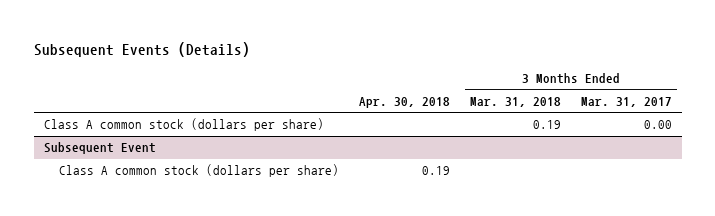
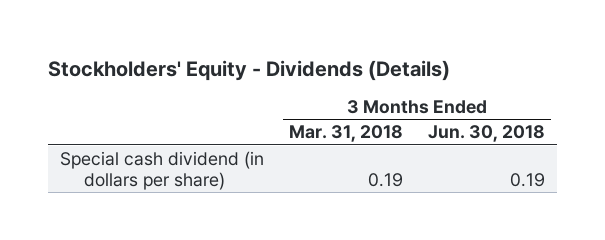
[33,41,250,57] Subsequent Events (Details) -> [47,59,450,81] Stockholders' Equity - Dividends (Details)
[358,97,450,109] Apr. 30, 2018 -> none
[580,97,672,108] Mar. 31, 2017 -> none
none -> [427,125,545,143] Jun. 30, 2018
[43,142,156,155] Subsequent Event -> none
[59,164,340,178] Class A common stock (dollars per share) -> none
[43,118,324,132] Class A common stock (dollars per share) -> [60,151,265,190] Special cash dividend (in dollars per share)

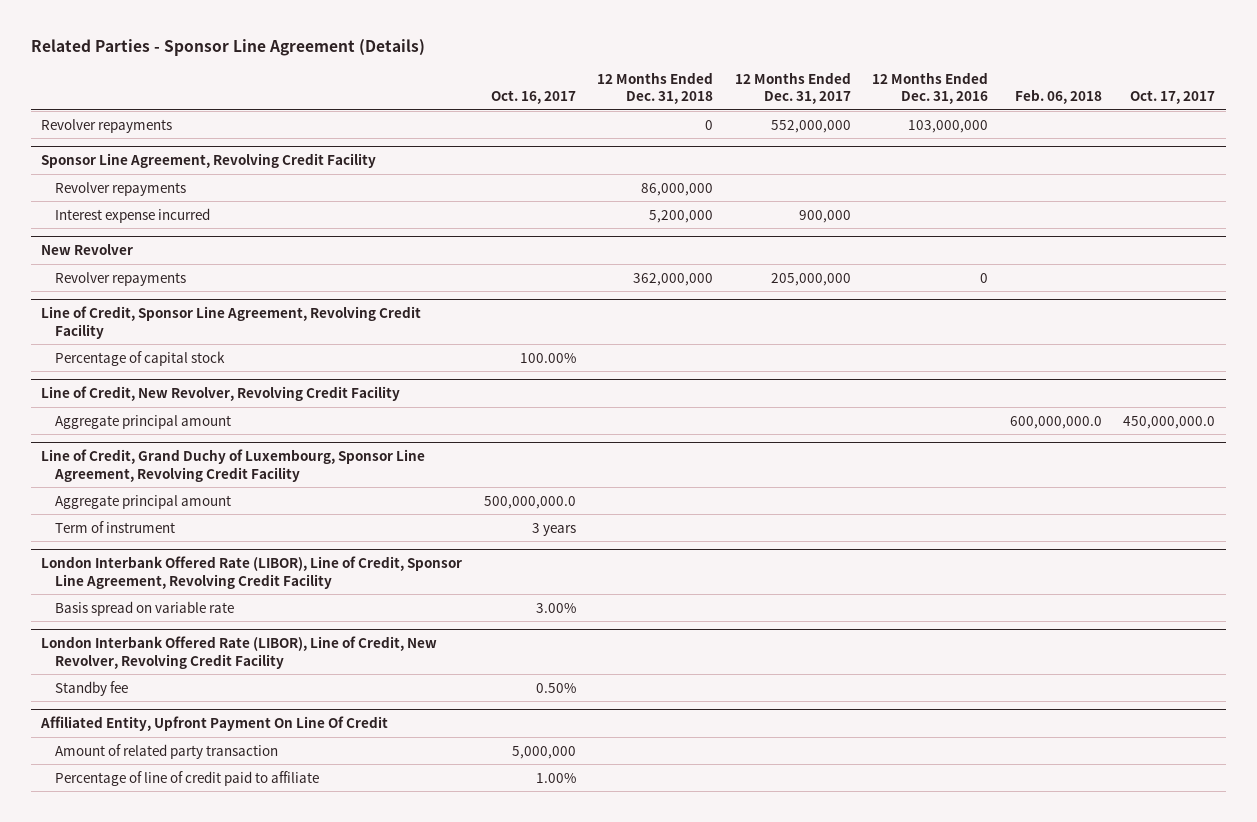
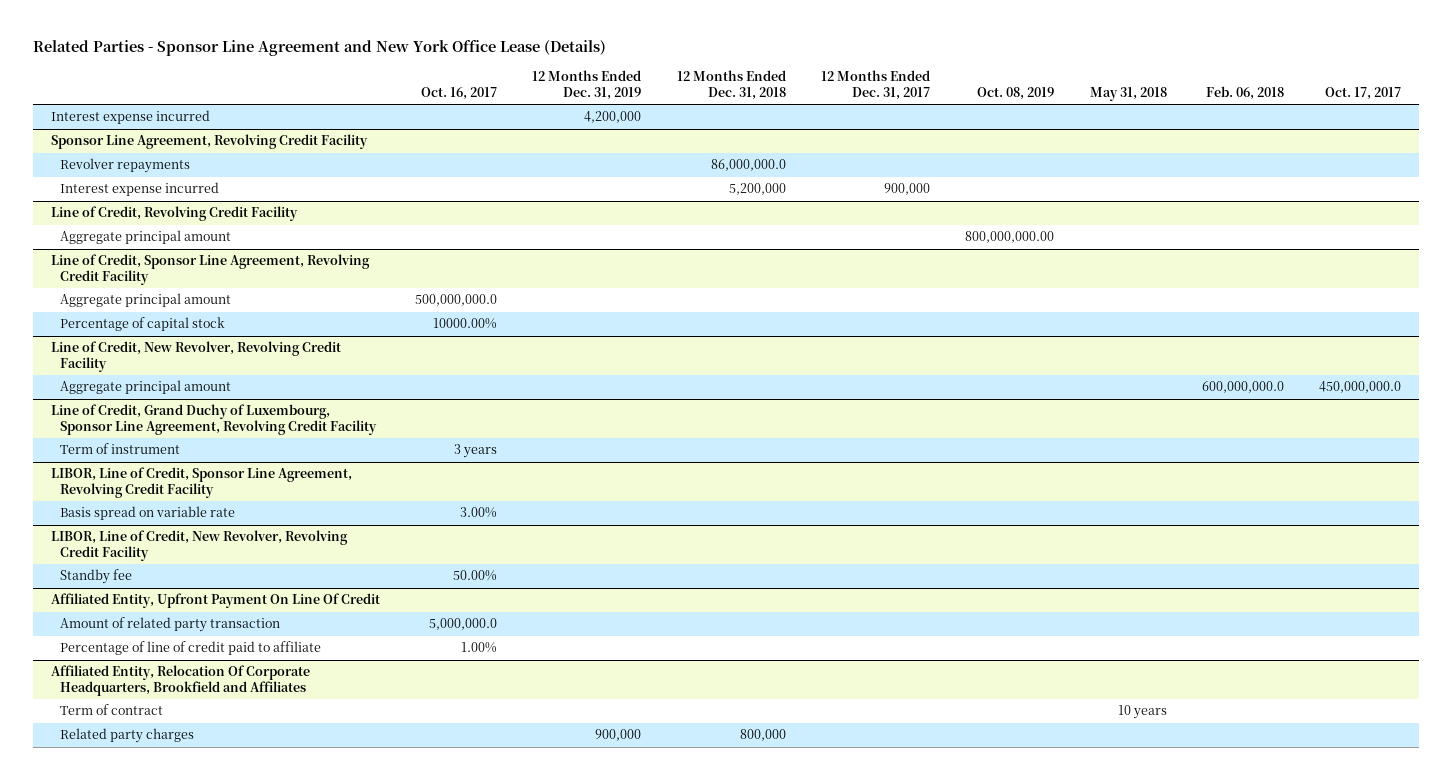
[30,38,425,56] Related Parties - Sponsor Line Agreement (Details) -> [32,40,606,57] Related Parties - Sponsor Line Agreement and New York Office Lease (Details)
[872,71,989,105] 12 Months Ended Dec. 31, 2016 -> none
none -> [532,70,642,101] 12 Months Ended Dec. 31, 2019
none -> [977,87,1055,101] Oct. 08, 2019
none -> [1089,87,1167,102] May 31, 2018
[41,118,173,133] Revolver repayments -> none
none -> [50,110,210,125] Interest expense incurred
[641,182,714,196] 86,000,000 -> [710,159,786,172] 86,000,000.0
[41,244,134,256] New Revolver -> none
[54,271,186,286] Revolver repayments -> none
none -> [50,206,298,222] Line of Credit, Revolving Credit Facility
none -> [60,230,232,245] Aggregate principal amount
none -> [60,293,232,308] Aggregate principal amount
[519,352,576,363] 100.00% -> [432,318,497,330] 10000.00%
[54,494,231,509] Aggregate principal amount -> none
[41,556,463,589] London Interbank Offered Rate (LIBOR), Line of Credit, Sponsor Line Agreement, Revolving Credit Facility -> [50,467,352,499] LIBOR, Line of Credit, Sponsor Line Agreement, Revolving Credit Facility
[41,636,438,669] London Interbank Offered Rate (LIBOR), Line of Credit, New Revolver, Revolving Credit Facility -> [50,530,348,562] LIBOR, Line of Credit, New Revolver, Revolving Credit Facility
[535,682,576,693] 0.50% -> [452,570,497,582] 50.00%
[511,745,576,759] 5,000,000 -> [428,618,497,631] 5,000,000.0
none -> [50,665,310,697] Affiliated Entity, Relocation Of Corporate Headquarters, Brookfield and Affiliates
none -> [60,704,164,716] Term of contract
none -> [60,728,195,744] Related party charges

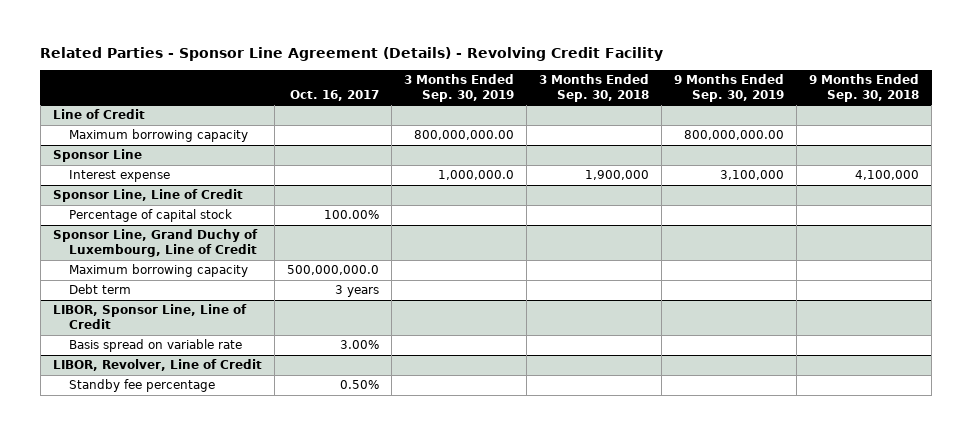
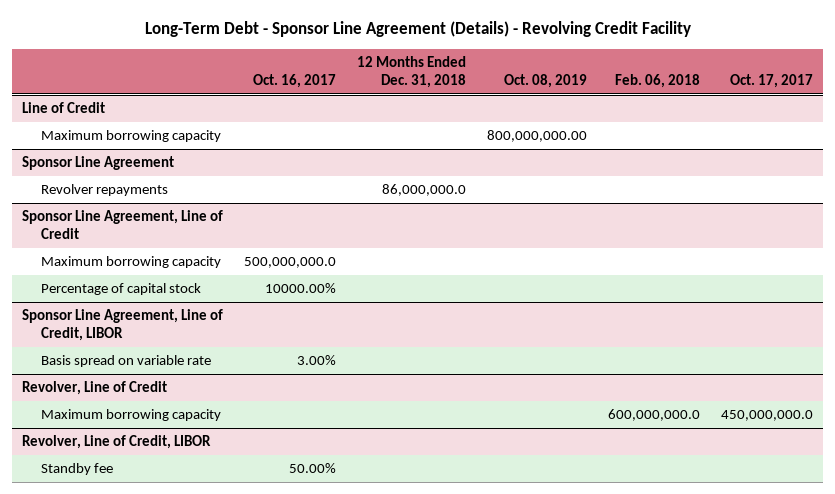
[40,47,664,62] Related Parties - Sponsor Line Agreement (Details) - Revolving Credit Facility -> [144,21,691,38] Long-Term Debt - Sponsor Line Agreement (Details) - Revolving Credit Facility
[403,73,514,102] 3 Months Ended Sep. 30, 2019 -> none
[538,73,649,102] 3 Months Ended Sep. 30, 2018 -> none
[674,73,785,102] 9 Months Ended Sep. 30, 2019 -> none
[809,73,920,102] 9 Months Ended Sep. 30, 2018 -> none
none -> [357,55,467,89] 12 Months Ended Dec. 31, 2018
none -> [503,74,587,89] Oct. 08, 2019
none -> [614,74,700,89] Feb. 06, 2018
none -> [729,74,813,89] Oct. 17, 2017
[68,170,170,183] Interest expense -> none
[52,229,258,257] Sponsor Line, Grand Duchy of Luxembourg, Line of Credit -> none
[68,264,248,278] Maximum borrowing capacity -> none
[68,284,131,295] Debt term -> none
[52,149,142,163] Sponsor Line -> [22,155,175,170] Sponsor Line Agreement
none -> [40,183,168,196] Revolver repayments
[52,189,243,203] Sponsor Line, Line of Credit -> [22,209,224,240] Sponsor Line Agreement, Line of Credit
none -> [40,255,221,268] Maximum borrowing capacity
[323,210,379,220] 100.00% -> [265,282,337,293] 10000.00%
[52,304,247,329] LIBOR, Sponsor Line, Line of Credit -> [22,308,224,342] Sponsor Line Agreement, Line of Credit, LIBOR
none -> [22,380,168,395] Revolver, Line of Credit
none -> [40,408,221,421] Maximum borrowing capacity
[52,359,262,372] LIBOR, Revolver, Line of Credit -> [22,434,212,449] Revolver, Line of Credit, LIBOR
[68,379,215,393] Standby fee percentage -> [40,462,113,475] Standby fee
[339,380,379,390] 0.50% -> [289,462,337,473] 50.00%

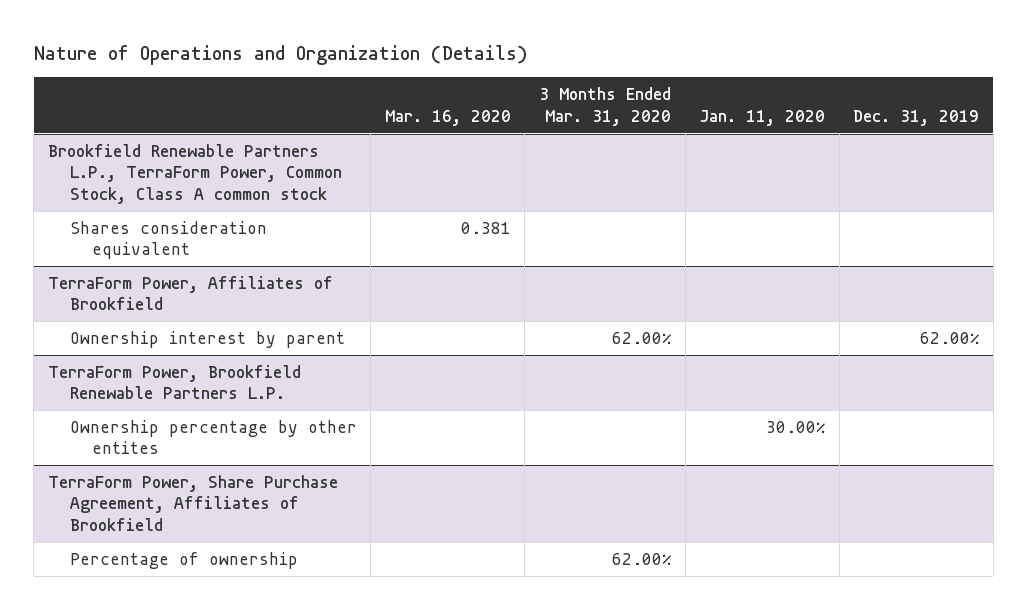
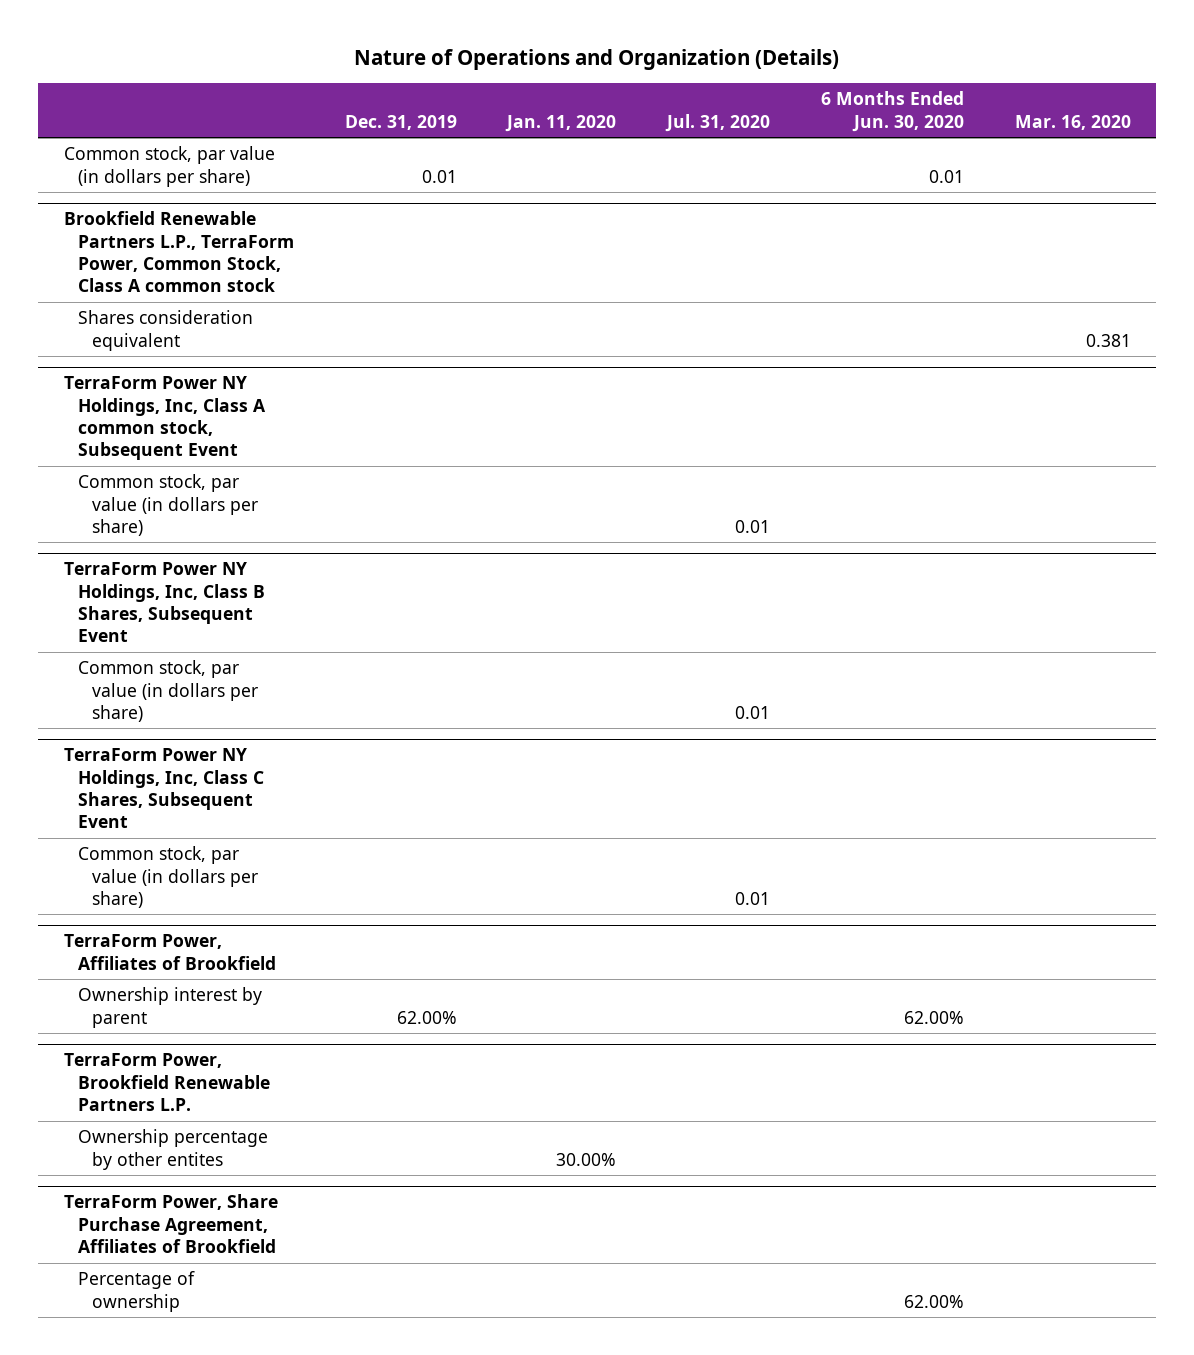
[538,87,671,126] 3 Months Ended Mar. 31, 2020 -> none
none -> [665,113,771,132] Jul. 31, 2020
none -> [820,91,964,132] 6 Months Ended Jun. 30, 2020
none -> [63,146,275,187] Common stock, par value (in dollars per share)
none -> [63,376,266,461] TerraForm Power NY Holdings, Inc, Class A common stock, Subsequent Event
none -> [77,474,259,536] Common stock, par value (in dollars per share)
none -> [63,562,265,643] TerraForm Power NY Holdings, Inc, Class B Shares, Subsequent Event
none -> [77,660,259,722] Common stock, par value (in dollars per share)
none -> [63,748,264,829] TerraForm Power NY Holdings, Inc, Class C Shares, Subsequent Event
none -> [77,846,259,908] Common stock, par value (in dollars per share)

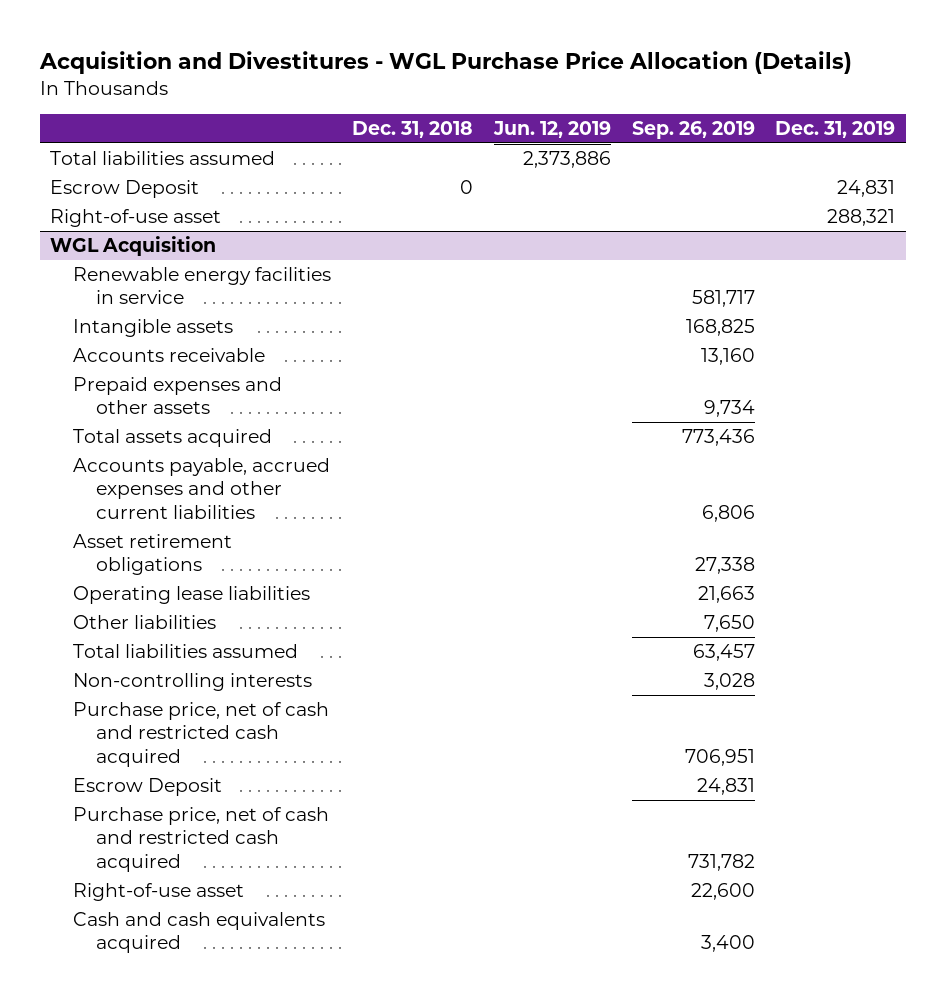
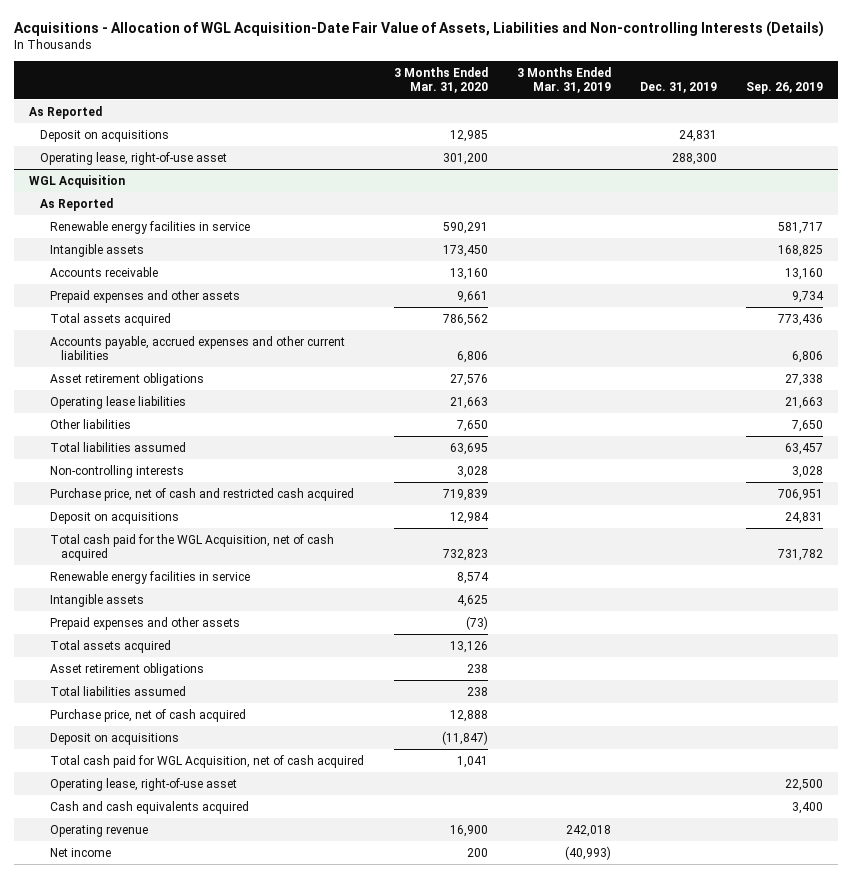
[38,51,852,75] Acquisition and Divestitures - WGL Purchase Price Allocation (Details) -> [14,20,825,37] Acquisitions - Allocation of WGL Acquisition-Date Fair Value of Assets, Liabilities and Non-controlling Interests (Details)
[352,121,474,139] Dec. 31, 2018 -> none
[492,121,611,139] Jun. 12, 2019 -> none
none -> [393,67,488,94] 3 Months Ended Mar. 31, 2020
none -> [516,67,611,94] 3 Months Ended Mar. 31, 2019
[50,151,276,166] Total liabilities assumed -> none
none -> [28,106,102,120] As Reported
[50,180,200,199] Escrow Deposit -> [39,130,169,143] Deposit on acquisitions
[50,209,222,228] Right-of-use asset -> [39,152,227,166] Operating lease, right-of-use asset
[827,209,896,227] 288,321 -> [671,153,717,166] 288,300
none -> [39,198,113,212] As Reported
[73,778,223,797] Escrow Deposit -> [50,512,180,525] Deposit on acquisitions
[73,807,330,872] Purchase price, net of cash and restricted cash acquired -> [50,534,335,561] Total cash paid for the WGL Acquisition, net of cash acquired
none -> [50,571,251,585] Renewable energy facilities in service
none -> [50,594,145,608] Intangible assets
none -> [50,617,241,631] Prepaid expenses and other assets
none -> [50,640,172,654] Total assets acquired
none -> [50,663,205,677] Asset retirement obligations
none -> [50,686,187,697] Total liabilities assumed
none -> [50,709,247,723] Purchase price, net of cash acquired
none -> [50,733,180,746] Deposit on acquisitions
none -> [50,755,365,769] Total cash paid for WGL Acquisition, net of cash acquired
[73,883,245,902] Right-of-use asset -> [50,778,238,792] Operating lease, right-of-use asset
[690,883,755,901] 22,600 -> [785,779,824,792] 22,500
none -> [50,825,149,838] Operating revenue
none -> [50,848,112,858] Net income

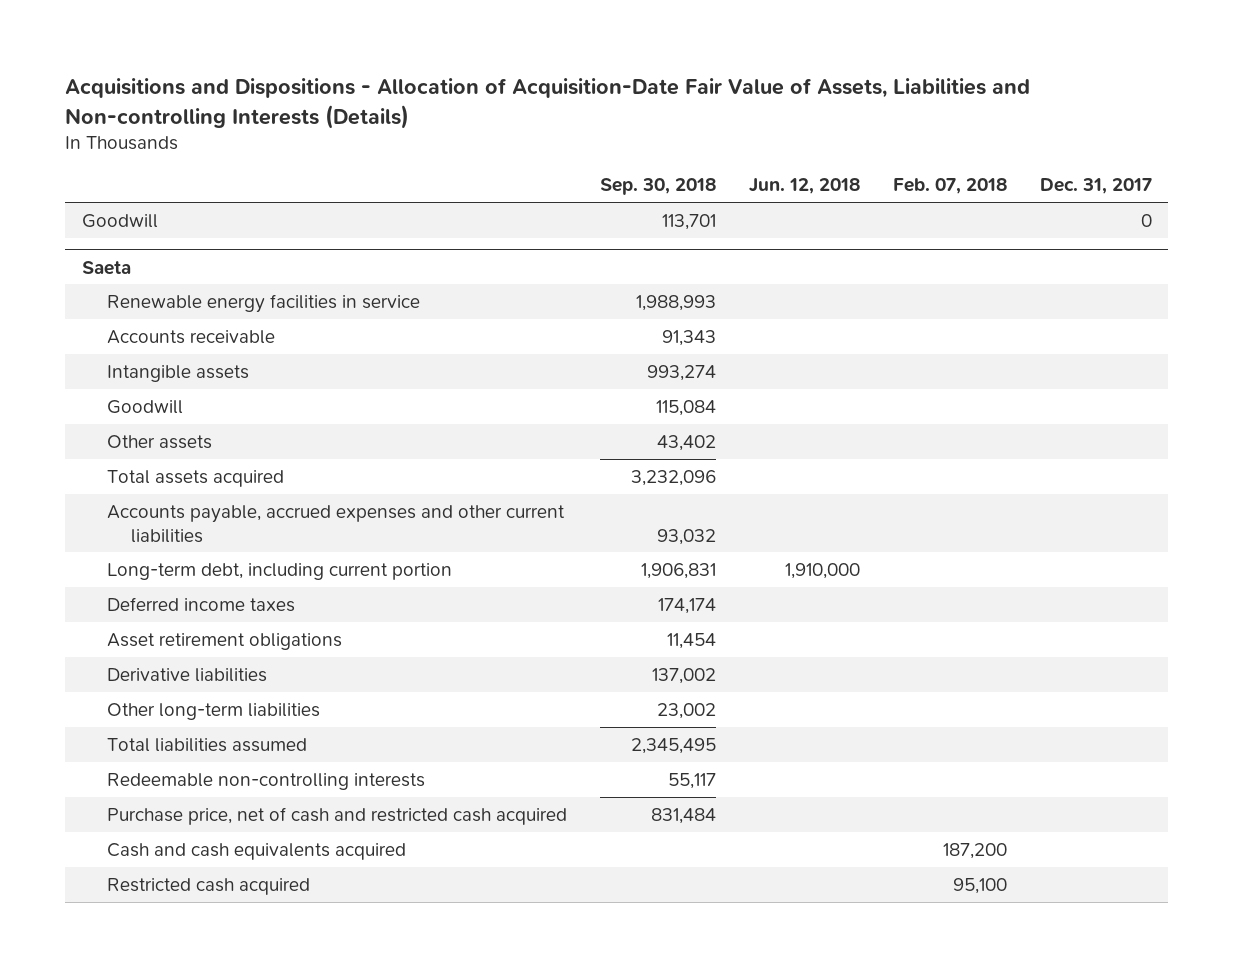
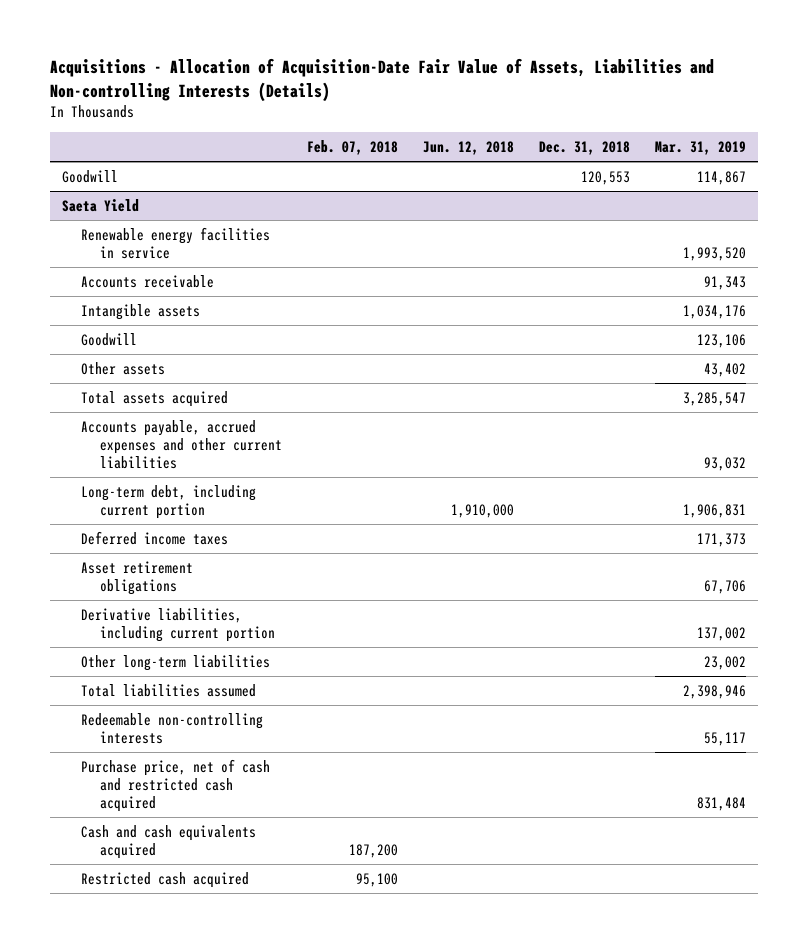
[65,78,1031,129] Acquisitions and Dispositions - Allocation of Acquisition-Date Fair Value of Assets, Liabilities and Non-controlling Interests (Details) -> [49,58,714,102] Acquisitions - Allocation of Acquisition-Date Fair Value of Assets, Liabilities and Non-controlling Interests (Details)
[599,178,716,196] Sep. 30, 2018 -> none
[1039,178,1152,195] Dec. 31, 2017 -> none
none -> [539,140,631,155] Dec. 31, 2018
none -> [654,140,746,155] Mar. 31, 2019
[81,260,131,275] Saeta -> [62,198,140,212] Saeta Yield
[106,667,267,682] Derivative liabilities -> [81,607,276,642] Derivative liabilities, including current portion

